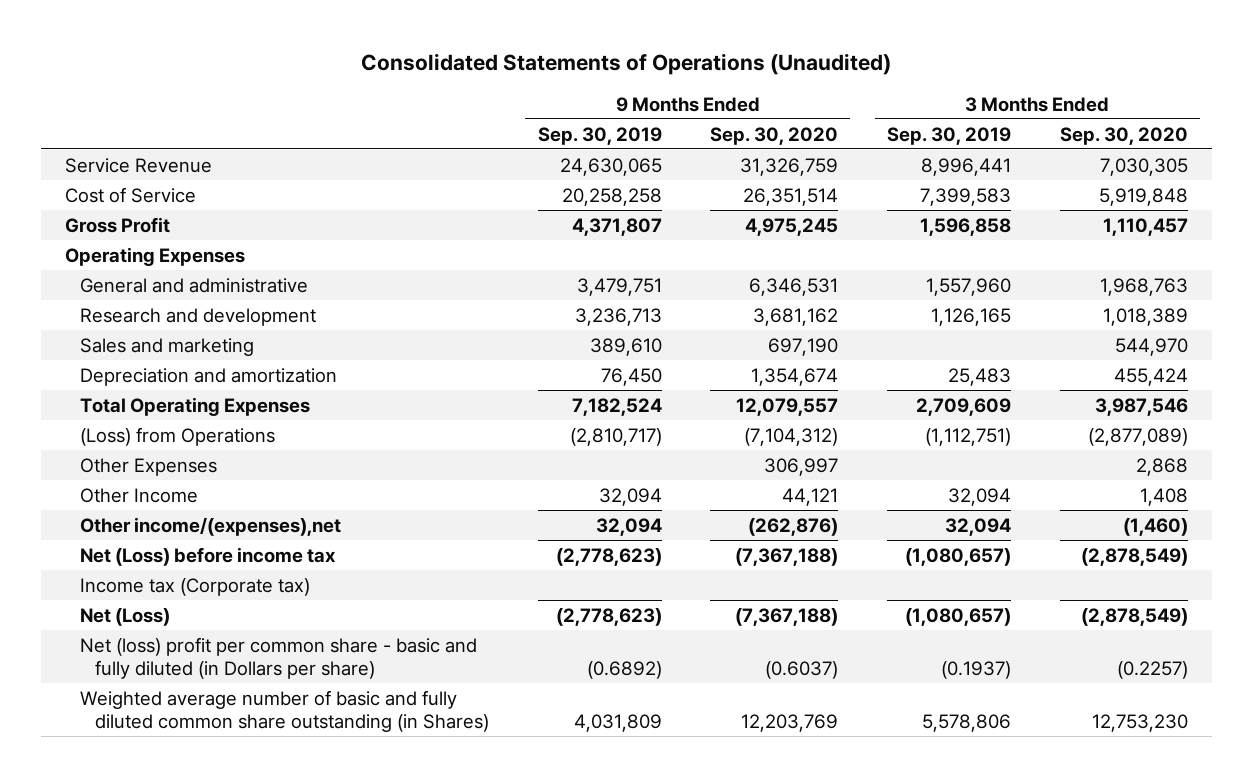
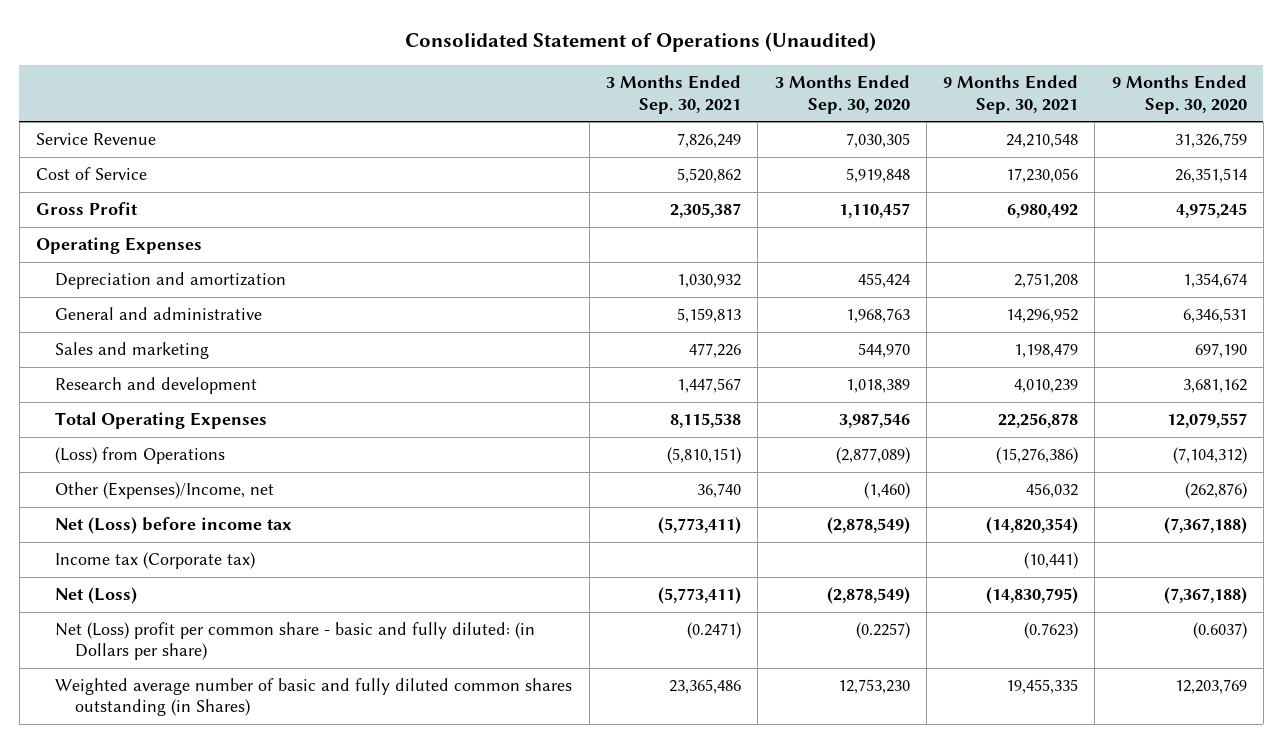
[361,53,892,76] Consolidated Statements of Operations (Unaudited) -> [405,32,877,53] Consolidated Statement of Operations (Unaudited)
[537,126,662,145] Sep. 30, 2019 -> none
[886,126,1011,145] Sep. 30, 2019 -> none
none -> [605,75,741,114] 3 Months Ended Sep. 30, 2021
none -> [943,75,1079,114] 9 Months Ended Sep. 30, 2021
[80,367,338,386] Depreciation and amortization -> [55,272,287,290] Depreciation and amortization
[80,307,317,326] Research and development -> [55,377,258,395] Research and development
[80,457,218,476] Other Expenses -> none
[80,487,199,503] Other Income -> none
[80,516,342,536] Other income/(expenses),net -> [55,482,275,500] Other (Expenses)/Income, net
[80,636,478,679] Net (loss) profit per common share - basic and fully diluted (in Dollars per share) -> [55,622,536,661] Net (Loss) profit per common share - basic and fully diluted: (in Dollars per share)
[80,689,489,732] Weighted average number of basic and fully diluted common share outstanding (in Shares) -> [55,678,573,717] Weighted average number of basic and fully diluted common shares outstanding (in Shares)

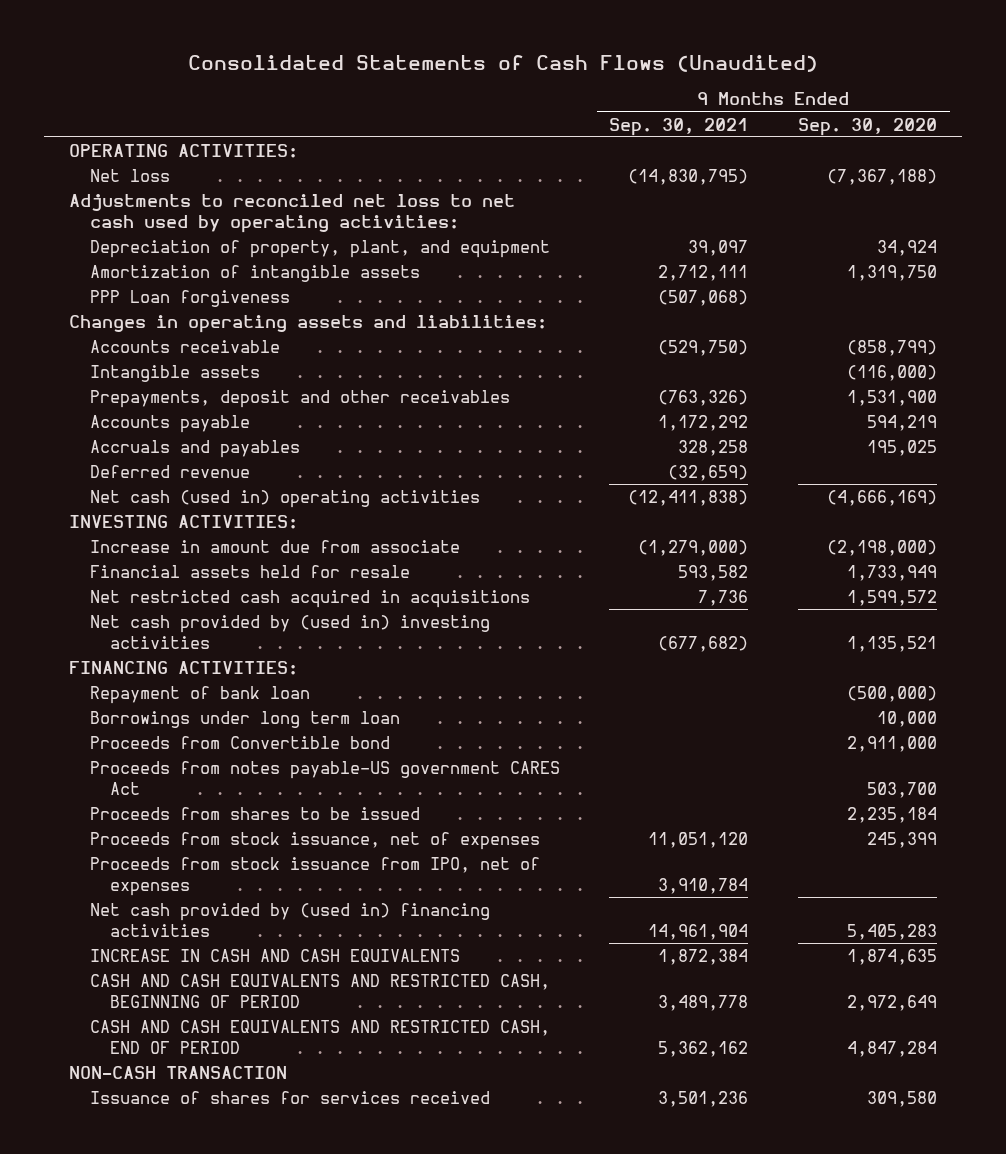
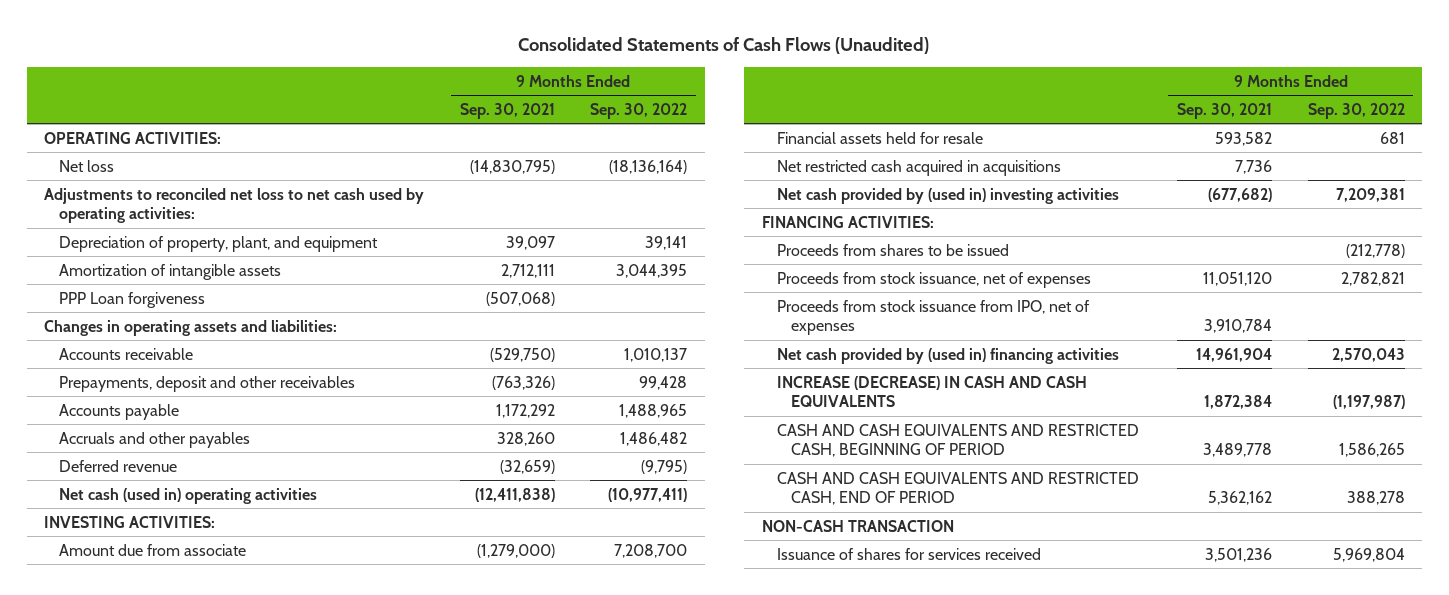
[798,117,938,136] Sep. 30, 2020 -> none
none -> [589,102,687,119] Sep. 30, 2022
[89,364,260,382] Intangible assets -> none
[89,439,300,458] Accruals and payables -> [58,431,250,448] Accruals and other payables
[678,439,749,456] 328,258 -> [496,431,555,446] 328,260
[89,539,460,553] Increase in amount due from associate -> [58,543,246,556] Amount due from associate
[89,685,310,704] Repayment of bank loan -> none
[89,710,400,728] Borrowings under long term loan -> none
[89,735,390,749] Proceeds from Convertible bond -> none
[89,760,560,795] Proceeds from notes payable-US government CARES Act -> none
[89,948,460,962] INCREASE IN CASH AND CASH EQUIVALENTS -> [776,375,1087,408] INCREASE (DECREASE) IN CASH AND CASH EQUIVALENTS

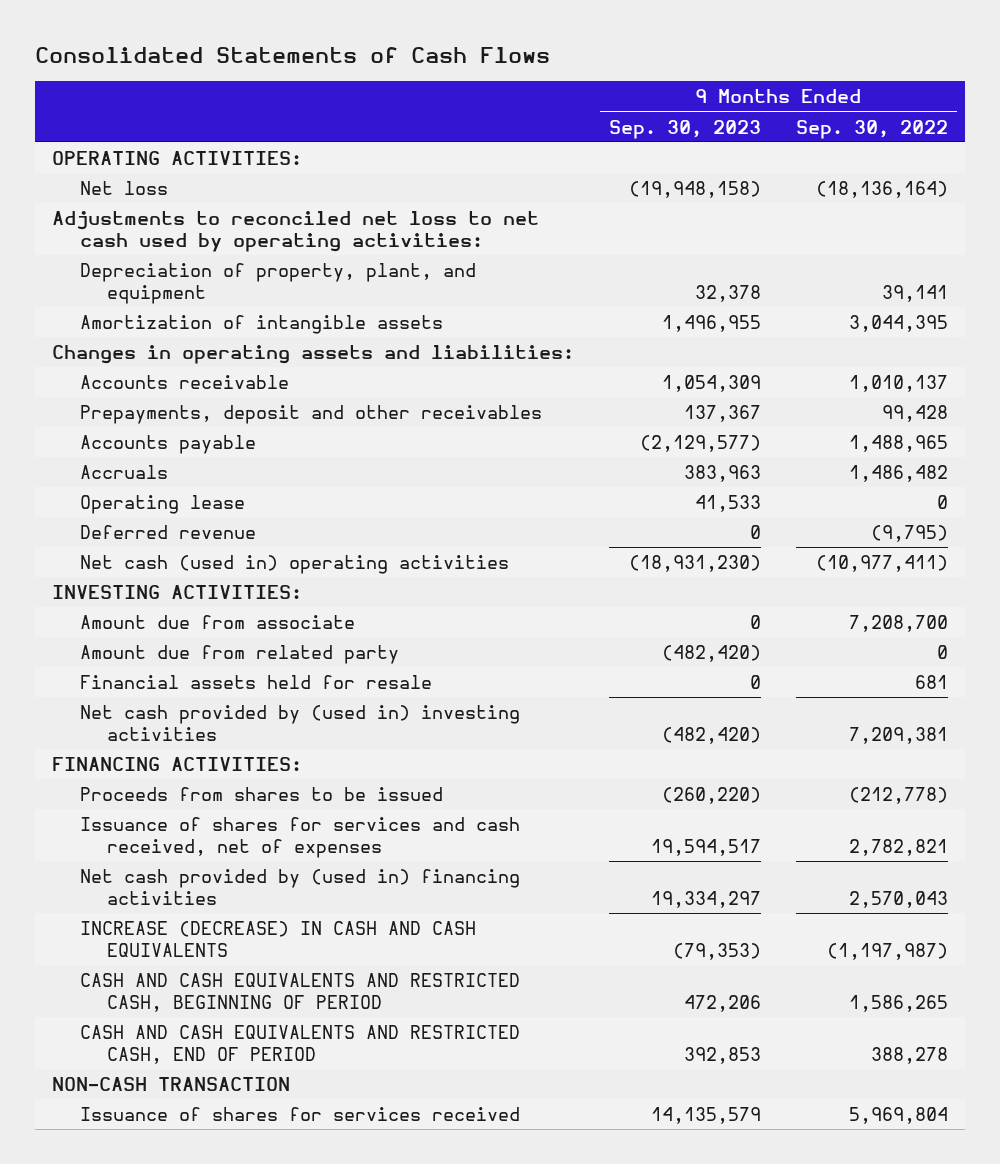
[518,37,930,55] Consolidated Statements of Cash Flows (Unaudited) -> [34,46,550,63] Consolidated Statements of Cash Flows
[459,102,555,119] Sep. 30, 2021 -> none
none -> [609,119,762,139] Sep. 30, 2023
[58,291,205,308] PPP Loan forgiveness -> none
[58,431,250,448] Accruals and other payables -> [79,465,168,480] Accruals
none -> [79,495,245,515] Operating lease
none -> [79,645,399,665] Amount due from related party
[776,159,1061,176] Net restricted cash acquired in acquisitions -> none
[776,299,1090,336] Proceeds from stock issuance from IPO, net of expenses -> none
[776,271,1091,288] Proceeds from stock issuance, net of expenses -> [79,817,520,858] Issuance of shares for services and cash received, net of expenses

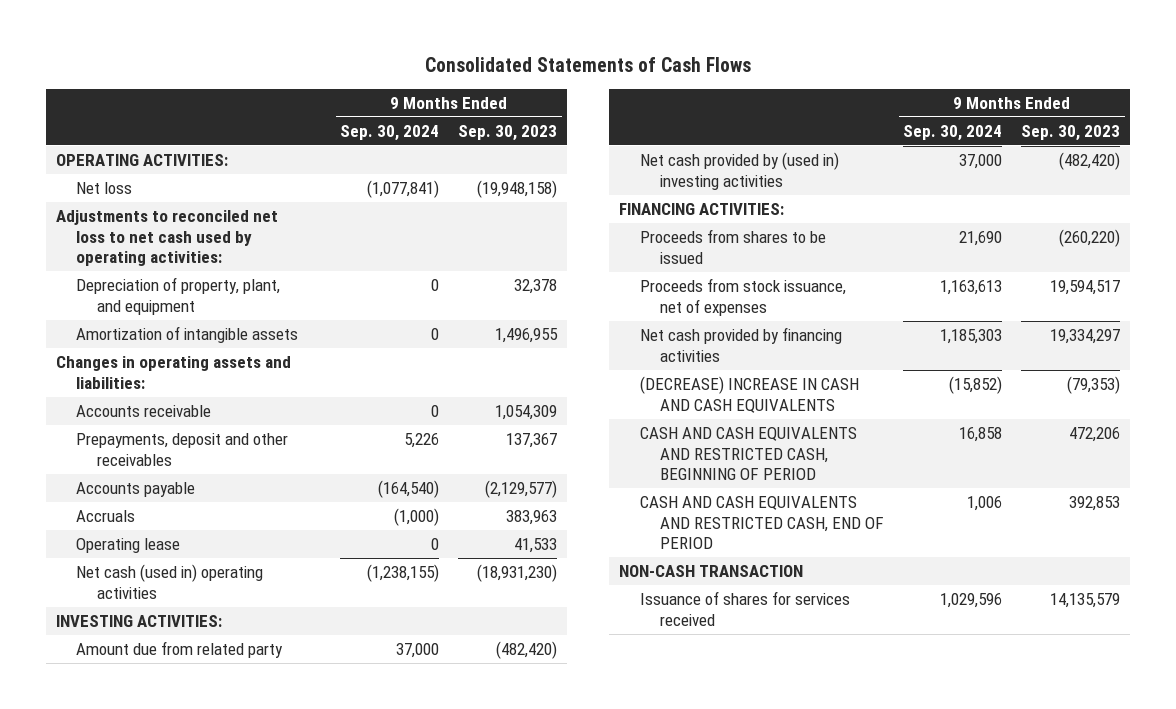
[795,119,948,139] Sep. 30, 2022 -> none
none -> [340,124,440,141] Sep. 30, 2024
[79,525,256,540] Deferred revenue -> none
[79,615,355,630] Amount due from associate -> none
[79,675,432,690] Financial assets held for resale -> none
[79,817,520,858] Issuance of shares for services and cash received, net of expenses -> [639,277,846,316] Proceeds from stock issuance, net of expenses
[79,869,520,905] Net cash provided by (used in) financing activities -> [639,326,842,362] Net cash provided by financing activities
[79,921,476,957] INCREASE (DECREASE) IN CASH AND CASH EQUIVALENTS -> [639,375,859,413] (DECREASE) INCREASE IN CASH AND CASH EQUIVALENTS

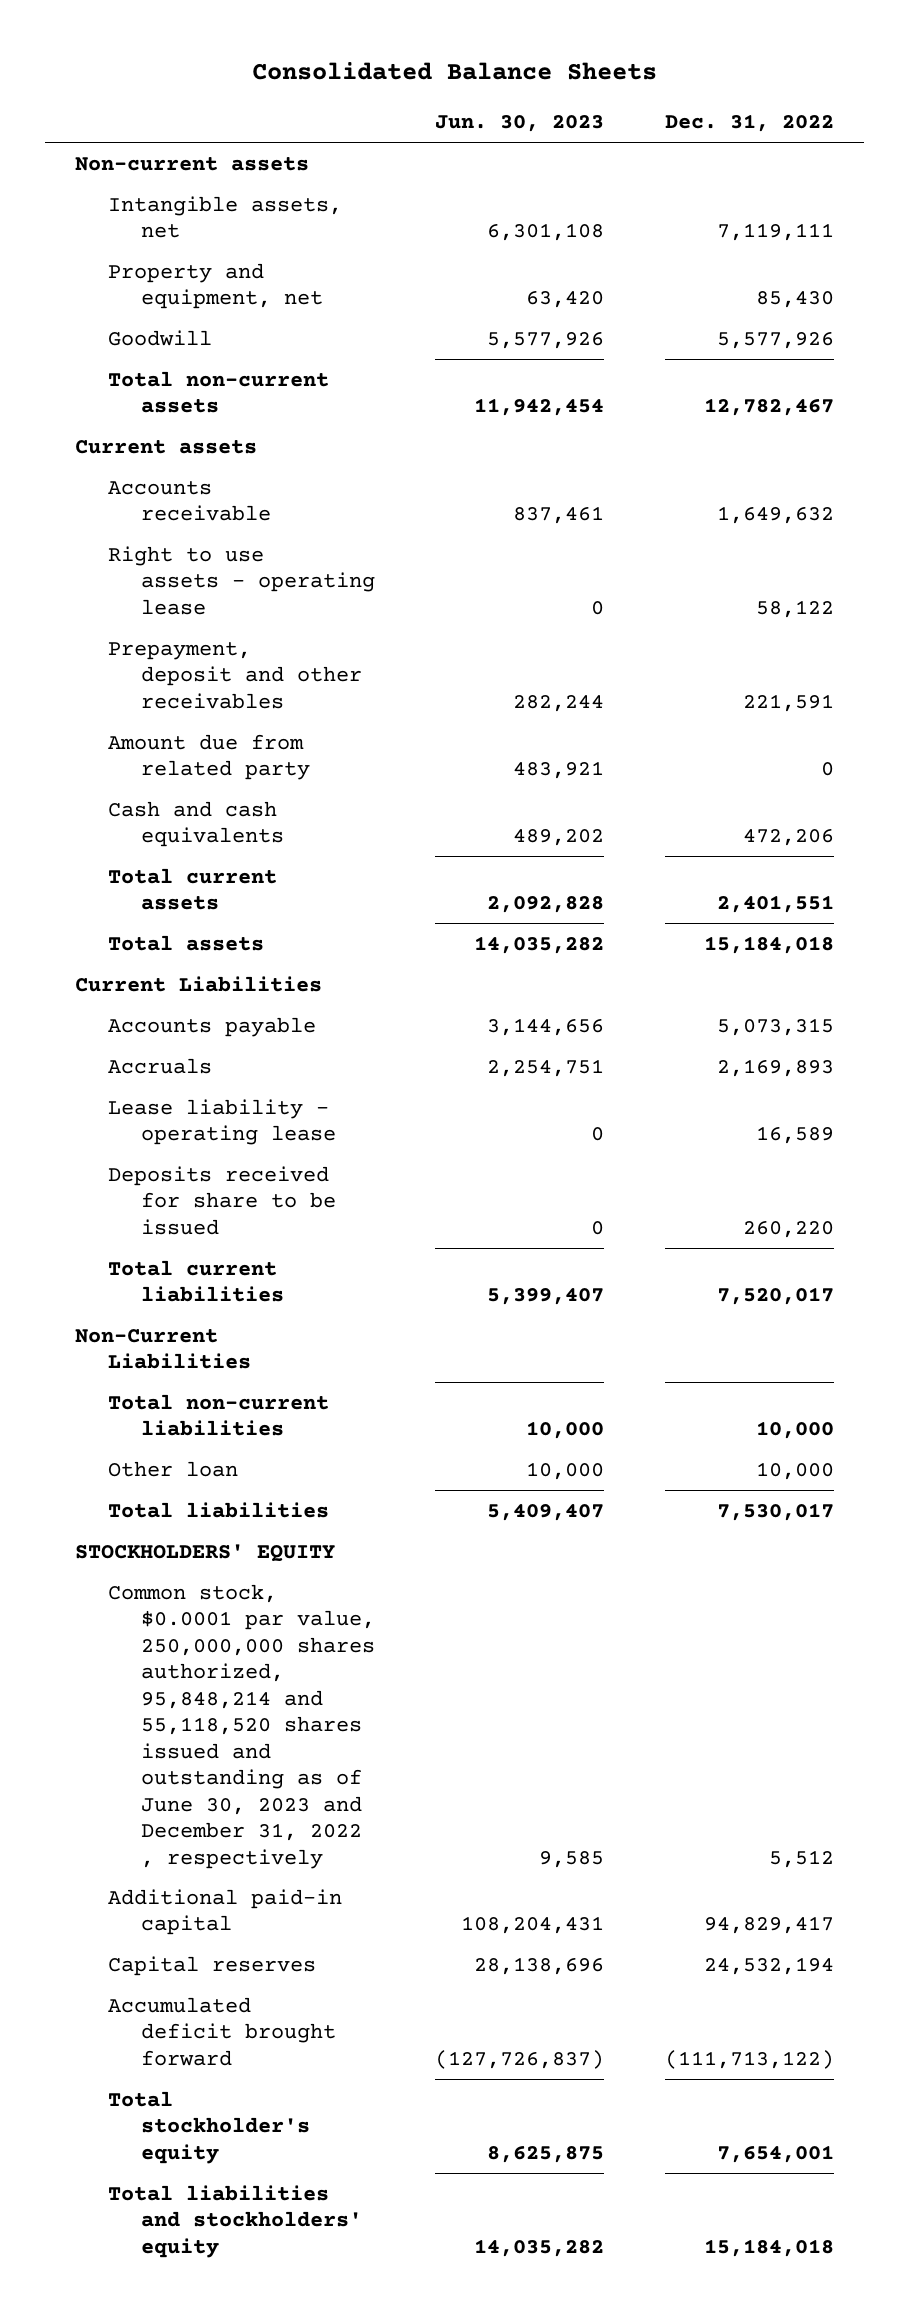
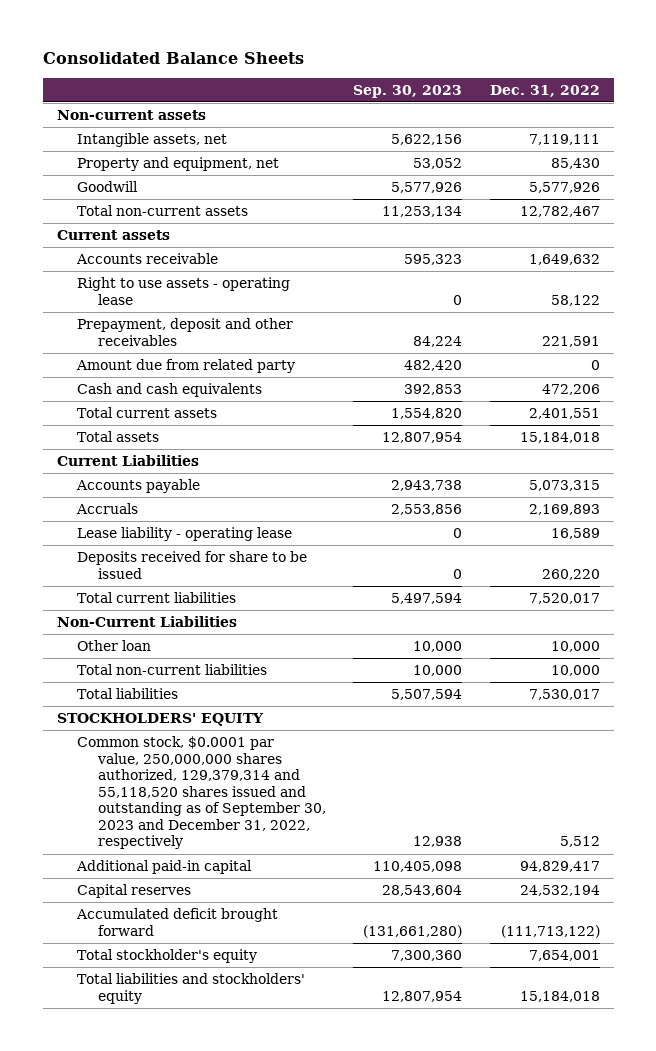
[435,115,605,133] Jun. 30, 2023 -> none
none -> [353,84,463,98] Sep. 30, 2023
[107,1393,329,1437] Total non-current liabilities -> [77,664,268,676] Total non-current liabilities
[107,1583,375,1869] Common stock, $0.0001 par value, 250,000,000 shares authorized, 95,848,214 and 55,118,520 shares issued and outstanding as of June 30, 2023 and December 31, 2022 , respectively -> [77,736,326,850] Common stock, $0.0001 par value, 250,000,000 shares authorized, 129,379,314 and 55,118,520 shares issued and outstanding as of September 30, 2023 and December 31, 2022, respectively

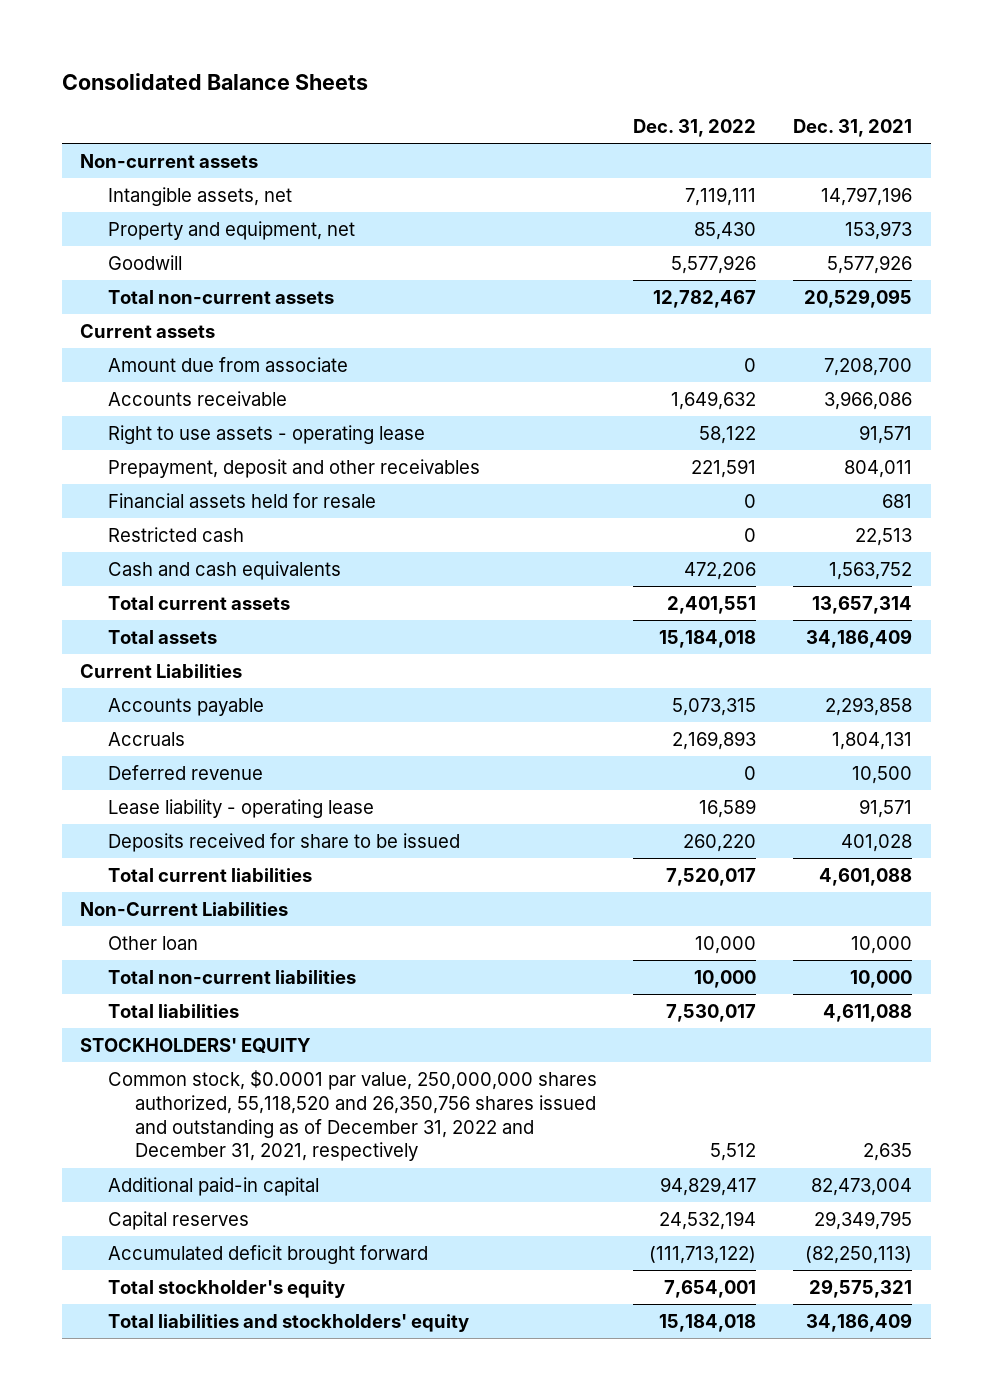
[353,84,463,98] Sep. 30, 2023 -> none
none -> [793,118,913,137] Dec. 31, 2021
none -> [107,356,348,372] Amount due from associate
[76,359,296,374] Amount due from related party -> none
none -> [107,492,376,508] Financial assets held for resale
none -> [107,526,244,542] Restricted cash
none -> [107,764,263,780] Deferred revenue
[77,736,326,850] Common stock, $0.0001 par value, 250,000,000 shares authorized, 129,379,314 and 55,118,520 shares issued and outstanding as of September 30, 2023 and December 31, 2022, respectively -> [107,1069,597,1162] Common stock, $0.0001 par value, 250,000,000 shares authorized, 55,118,520 and 26,350,756 shares issued and outstanding as of December 31, 2022 and December 31, 2021, respectively

